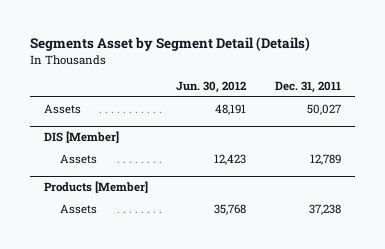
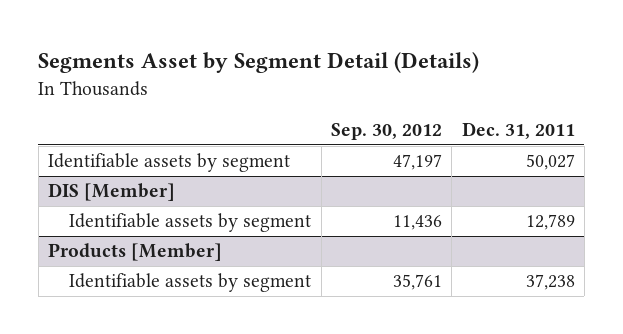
[176,81,247,94] Jun. 30, 2012 -> none
none -> [330,123,442,141] Sep. 30, 2012
[43,103,81,114] Assets -> [47,153,290,173] Identifiable assets by segment
[59,153,97,164] Assets -> [69,213,312,233] Identifiable assets by segment
[59,203,97,214] Assets -> [69,273,312,293] Identifiable assets by segment

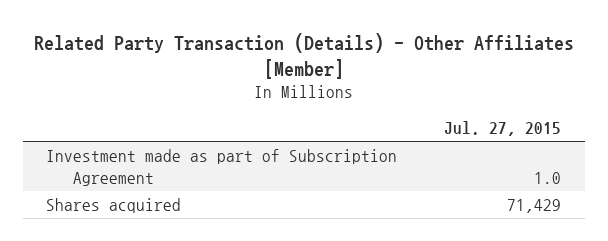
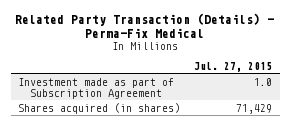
[33,32,574,79] Related Party Transaction (Details) - Other Affiliates [Member] -> [15,13,275,38] Related Party Transaction (Details) - Perma-Fix Medical
[46,197,182,213] Shares acquired -> [17,102,180,114] Shares acquired (in shares)

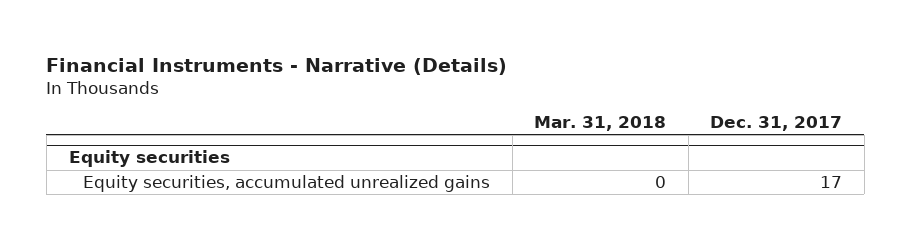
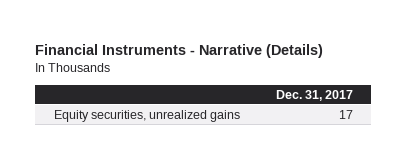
[534,116,667,132] Mar. 31, 2018 -> none
[68,150,230,168] Equity securities -> none
[82,175,490,193] Equity securities, accumulated unrealized gains -> [53,110,240,123] Equity securities, unrealized gains

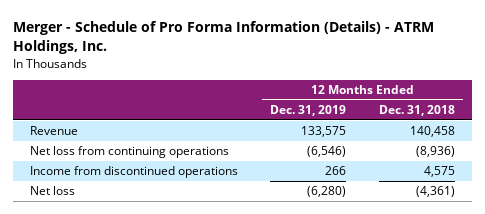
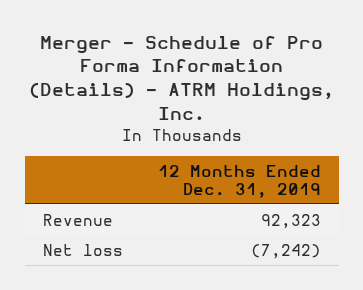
[379,105,456,117] Dec. 31, 2018 -> none
[29,146,229,159] Net loss from continuing operations -> none
[29,166,238,179] Income from discontinued operations -> none
[301,126,347,138] 133,575 -> [260,213,321,229] 92,323
[307,186,347,198] (6,280) -> [250,243,321,259] (7,242)

